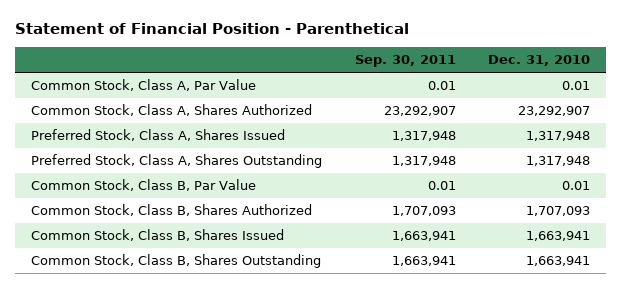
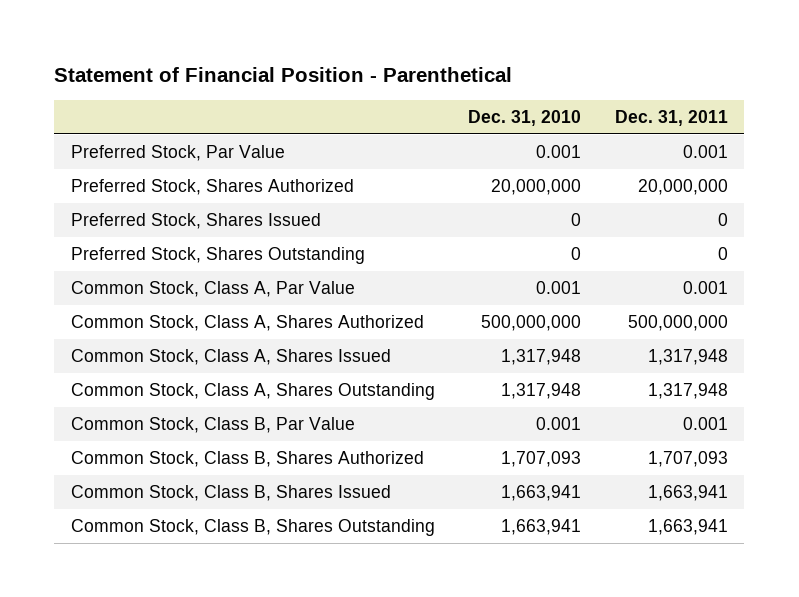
[354,55,456,68] Sep. 30, 2011 -> none
none -> [614,109,728,126] Dec. 31, 2011
none -> [71,145,286,162] Preferred Stock, Par Value
none -> [71,179,355,196] Preferred Stock, Shares Authorized
none -> [71,213,322,230] Preferred Stock, Shares Issued
none -> [71,247,366,265] Preferred Stock, Shares Outstanding
[562,81,591,91] 0.01 -> [536,281,582,295] 0.001
[518,106,591,117] 23,292,907 -> [481,315,582,332] 500,000,000
[31,129,286,142] Preferred Stock, Class A, Shares Issued -> [71,349,392,366] Common Stock, Class A, Shares Issued
[31,154,323,169] Preferred Stock, Class A, Shares Outstanding -> [71,383,436,401] Common Stock, Class A, Shares Outstanding
[562,181,591,191] 0.01 -> [536,417,582,431] 0.001

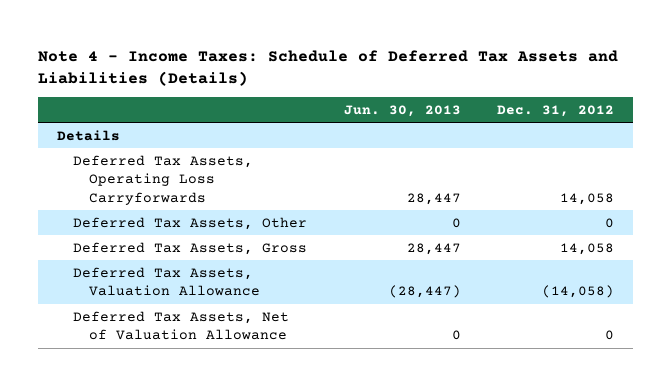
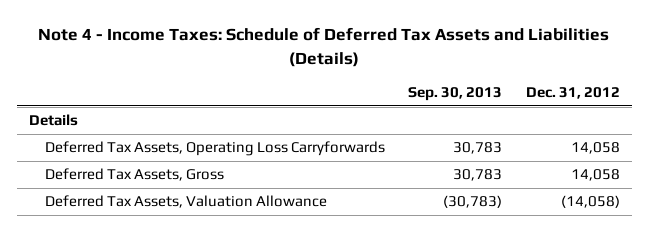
[343,105,461,118] Jun. 30, 2013 -> none
none -> [408,87,503,102] Sep. 30, 2013
[72,216,307,230] Deferred Tax Assets, Other -> none
[72,310,289,341] Deferred Tax Assets, Net of Valuation Allowance -> none

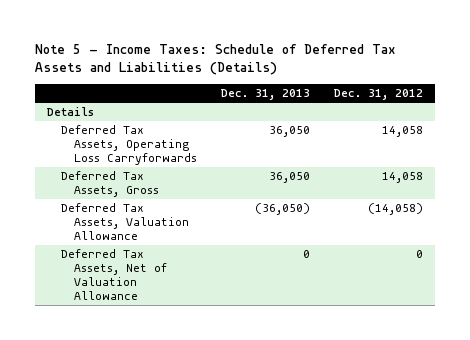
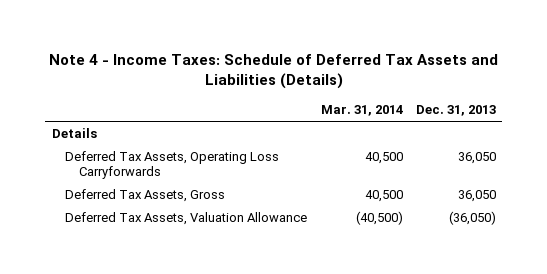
[35,43,397,76] Note 5 - Income Taxes: Schedule of Deferred Tax Assets and Liabilities (Details) -> [48,54,498,90] Note 4 - Income Taxes: Schedule of Deferred Tax Assets and Liabilities (Details)
[333,89,423,101] Dec. 31, 2012 -> none
none -> [320,105,403,117] Mar. 31, 2014
[60,249,167,301] Deferred Tax Assets, Net of Valuation Allowance -> none

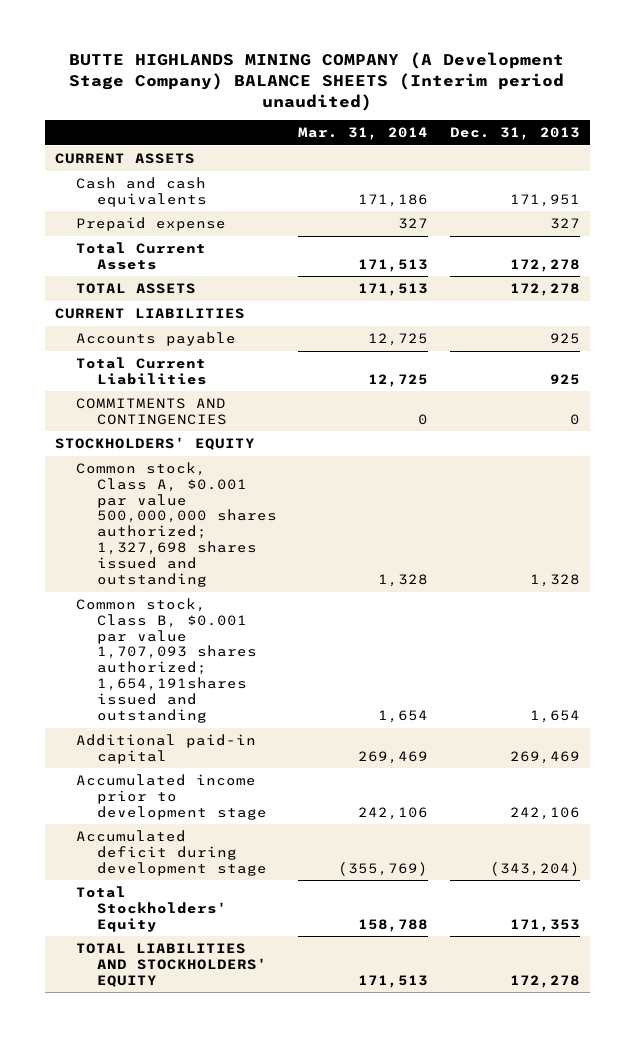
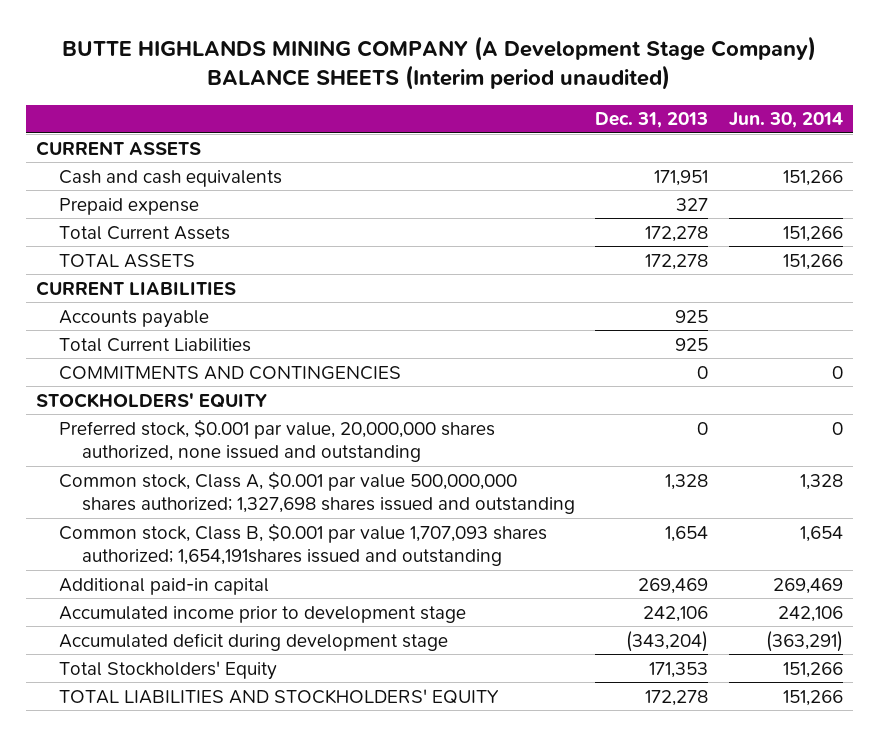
[298,126,429,140] Mar. 31, 2014 -> none
none -> [728,112,843,129] Jun. 30, 2014
none -> [58,418,495,463] Preferred stock, $0.001 par value, 20,000,000 shares authorized, none issued and outstanding

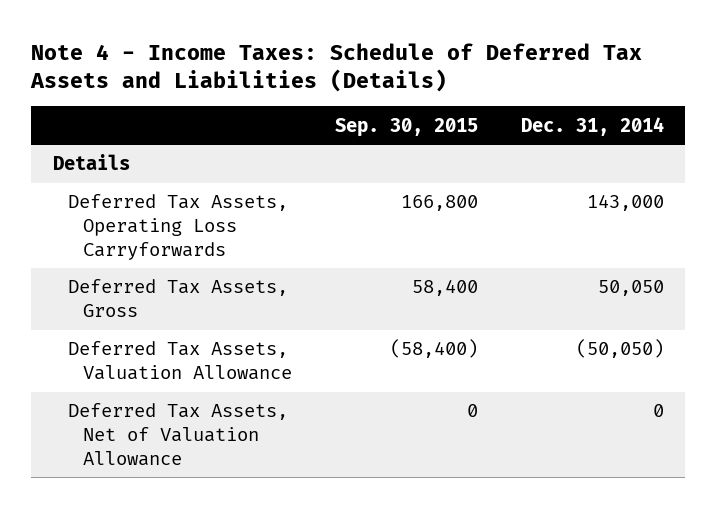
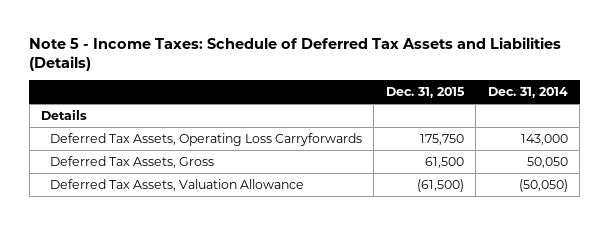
[30,42,643,92] Note 4 - Income Taxes: Schedule of Deferred Tax Assets and Liabilities (Details) -> [29,36,562,71] Note 5 - Income Taxes: Schedule of Deferred Tax Assets and Liabilities (Details)
[334,117,478,137] Sep. 30, 2015 -> none
none -> [385,87,465,99] Dec. 31, 2015
[67,403,288,466] Deferred Tax Assets, Net of Valuation Allowance -> none

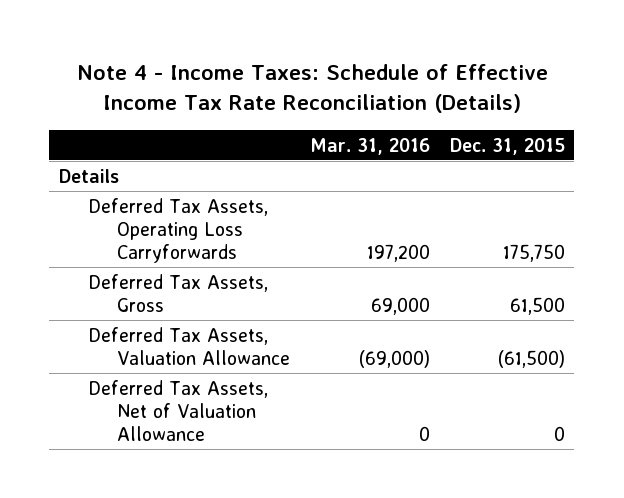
[29,36,562,71] Note 5 - Income Taxes: Schedule of Deferred Tax Assets and Liabilities (Details) -> [76,63,548,114] Note 4 - Income Taxes: Schedule of Effective Income Tax Rate Reconciliation (Details)
[487,87,568,99] Dec. 31, 2014 -> none
none -> [309,137,430,155] Mar. 31, 2016
none -> [88,379,269,441] Deferred Tax Assets, Net of Valuation Allowance

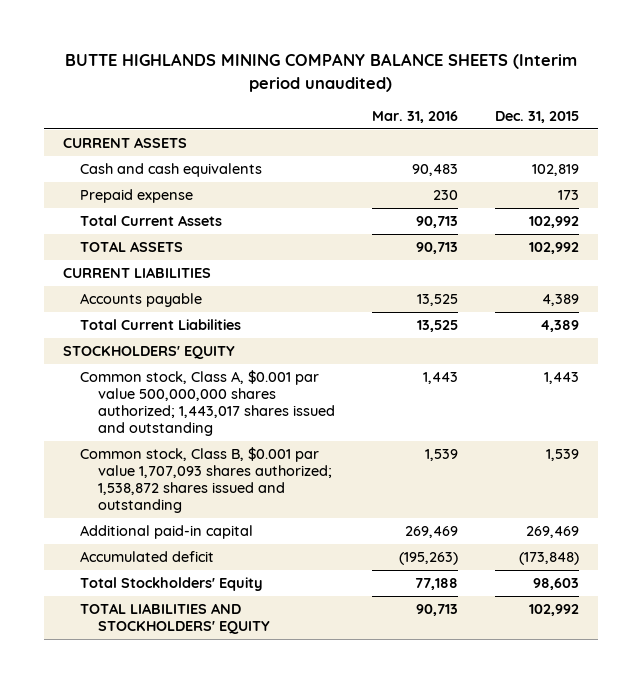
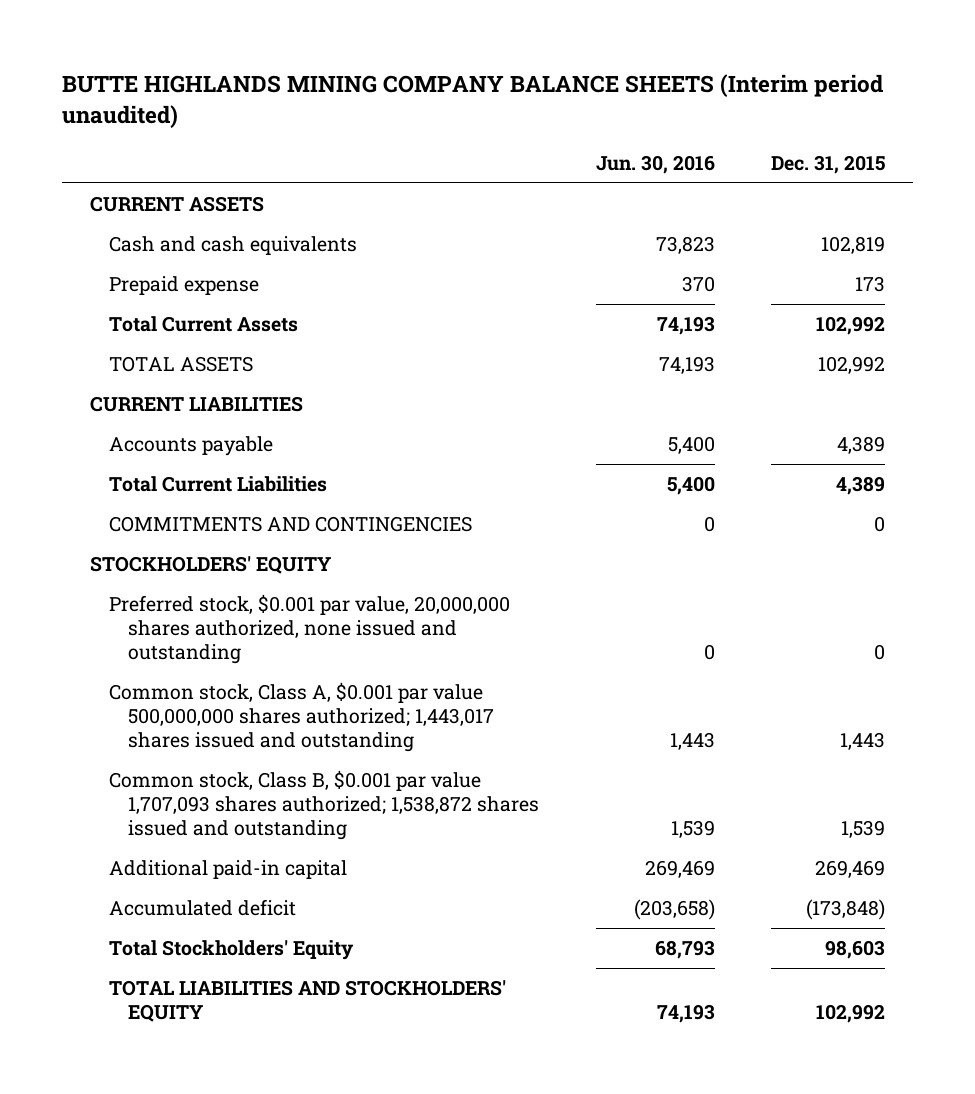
[372,110,459,123] Mar. 31, 2016 -> none
none -> [595,154,715,174] Jun. 30, 2016
none -> [109,515,473,532] COMMITMENTS AND CONTINGENCIES
none -> [109,593,511,664] Preferred stock, $0.001 par value, 20,000,000 shares authorized, none issued and outstanding

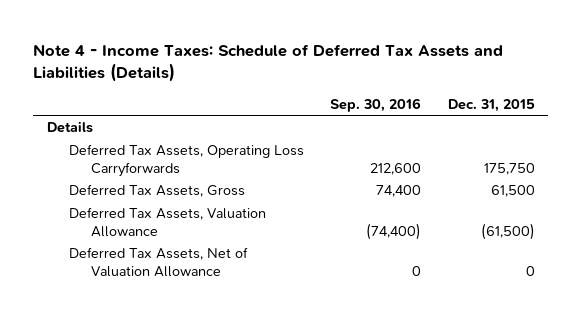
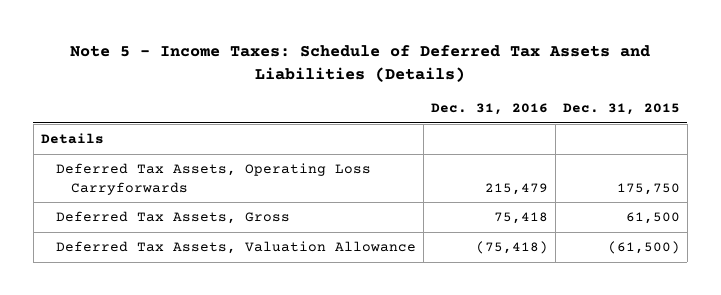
[33,43,504,83] Note 4 - Income Taxes: Schedule of Deferred Tax Assets and Liabilities (Details) -> [70,44,651,82] Note 5 - Income Taxes: Schedule of Deferred Tax Assets and Liabilities (Details)
[330,97,422,112] Sep. 30, 2016 -> none
none -> [430,103,548,116] Dec. 31, 2016
[68,247,248,277] Deferred Tax Assets, Net of Valuation Allowance -> none

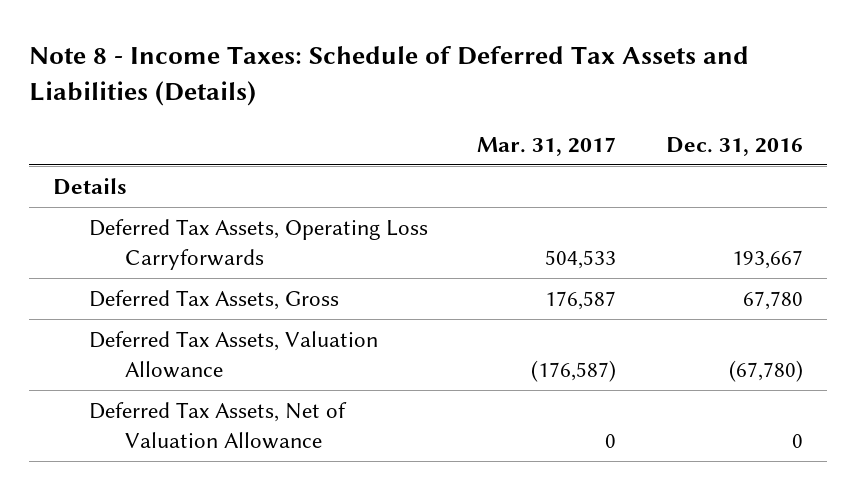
[70,44,651,82] Note 5 - Income Taxes: Schedule of Deferred Tax Assets and Liabilities (Details) -> [28,46,749,107] Note 8 - Income Taxes: Schedule of Deferred Tax Assets and Liabilities (Details)
[562,103,680,116] Dec. 31, 2015 -> none
none -> [477,136,617,156] Mar. 31, 2017
[484,182,548,195] 215,479 -> [731,250,803,270] 193,667
[493,212,548,225] 75,418 -> [742,291,803,311] 67,780
[475,241,548,255] (75,418) -> [728,360,803,383] (67,780)
none -> [89,402,348,450] Deferred Tax Assets, Net of Valuation Allowance

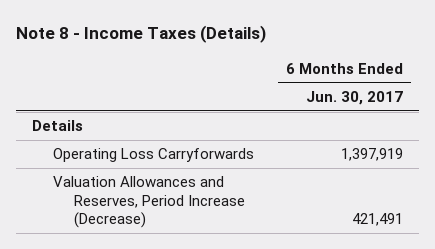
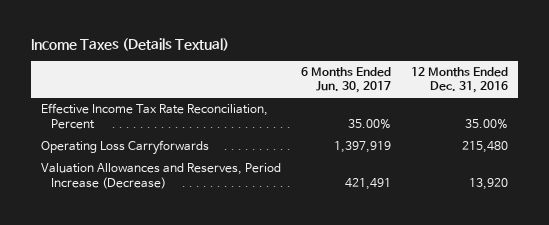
[16,25,267,44] Note 8 - Income Taxes (Details) -> [30,38,229,52] Income Taxes (Details Textual)
none -> [411,66,509,94] 12 Months Ended Dec. 31, 2016
[32,120,84,132] Details -> none
none -> [41,103,269,129] Effective Income Tax Rate Reconciliation, Percent

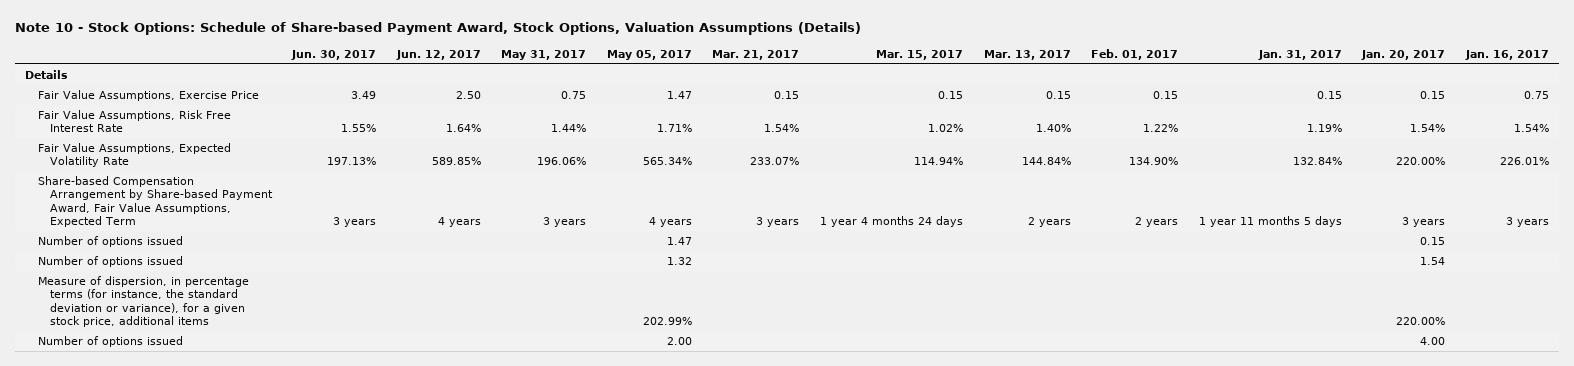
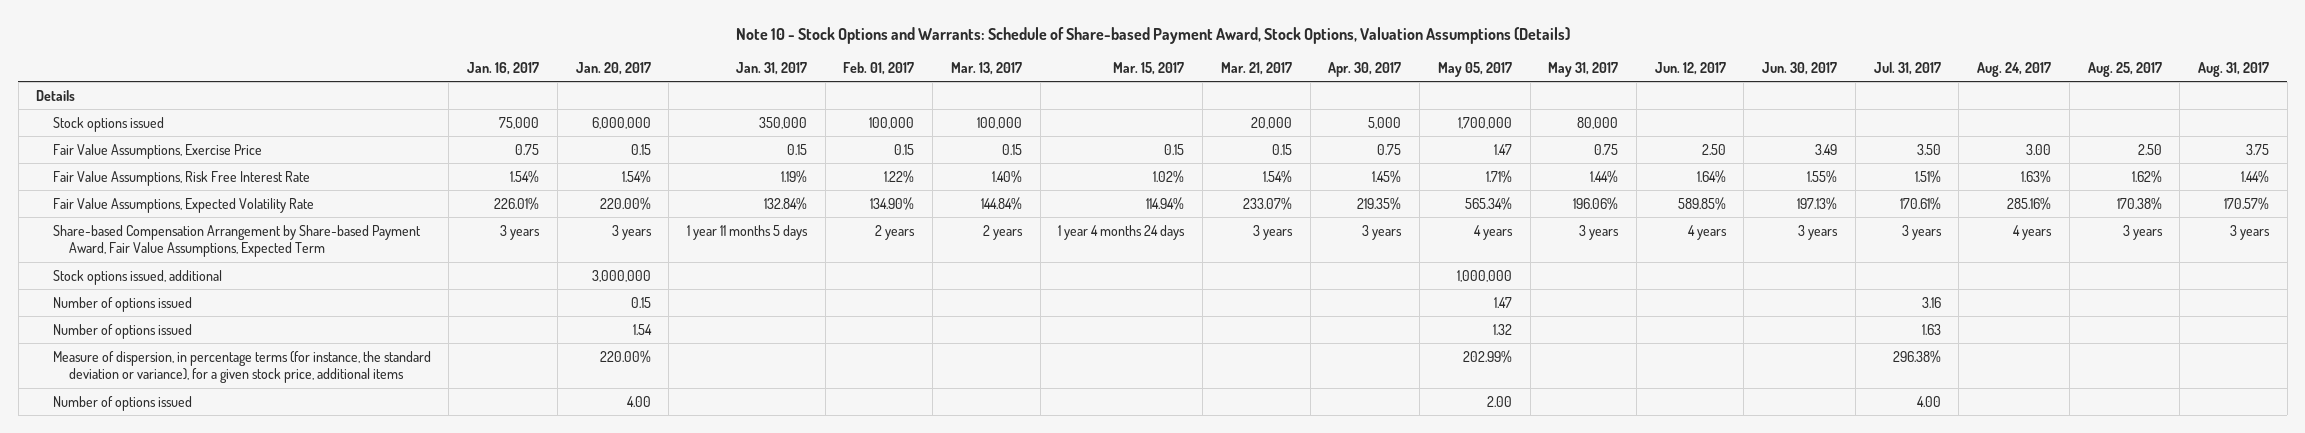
[15,22,862,36] Note 10 - Stock Options: Schedule of Share-based Payment Award, Stock Options, Valuation Assumptions (Details) -> [735,26,1570,44] Note 10 - Stock Options and Warrants: Schedule of Share-based Payment Award, Stock Options, Valuation Assumptions (Details)
none -> [1328,61,1402,77] Apr. 30, 2017
none -> [1873,61,1941,75] Jul. 31, 2017
none -> [1977,61,2052,77] Aug. 24, 2017
none -> [2087,61,2162,77] Aug. 25, 2017
none -> [2198,61,2270,77] Aug. 31, 2017
none -> [52,116,164,132] Stock options issued
none -> [52,269,222,285] Stock options issued, additional

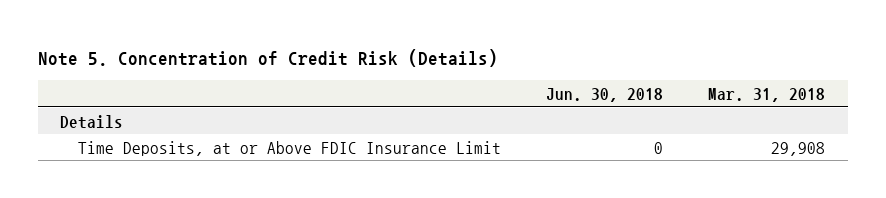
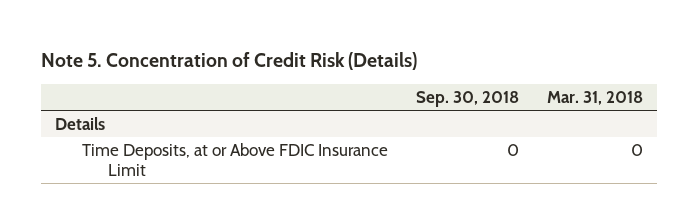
[546,87,664,102] Jun. 30, 2018 -> none
none -> [415,90,519,107] Sep. 30, 2018
[771,141,826,156] 29,908 -> [631,143,644,156] 0

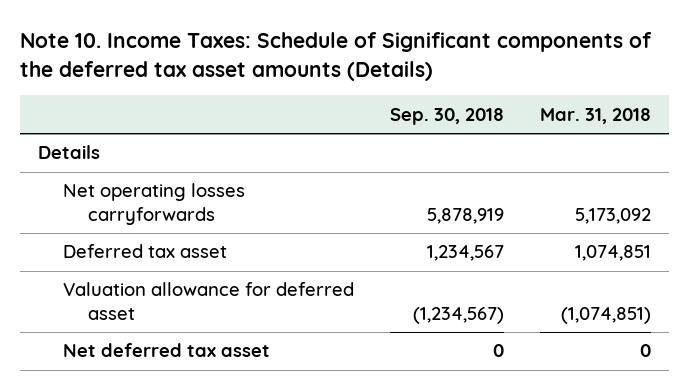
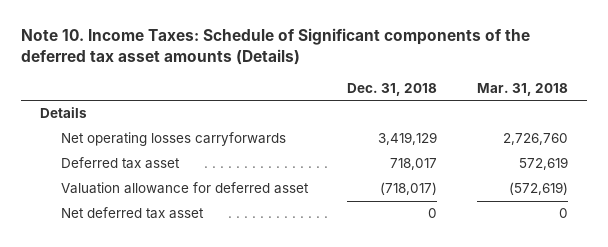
[389,107,504,125] Sep. 30, 2018 -> none
none -> [347,82,438,96] Dec. 31, 2018
[574,207,651,224] 5,173,092 -> [502,133,568,146] 2,726,760
[574,245,651,262] 1,074,851 -> [518,157,568,171] 572,619
[560,306,651,324] (1,074,851) -> [508,182,568,196] (572,619)

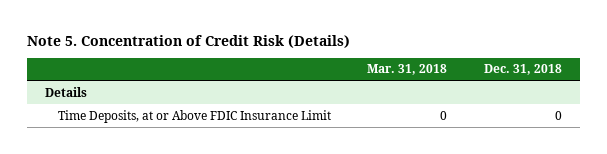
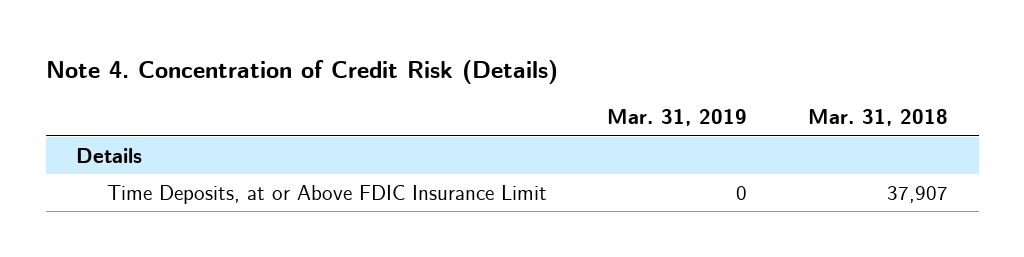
[26,34,350,48] Note 5. Concentration of Credit Risk (Details) -> [45,59,558,84] Note 4. Concentration of Credit Risk (Details)
[483,64,562,76] Dec. 31, 2018 -> none
none -> [607,109,748,127] Mar. 31, 2019
[440,110,448,120] 0 -> [887,185,949,203] 37,907

